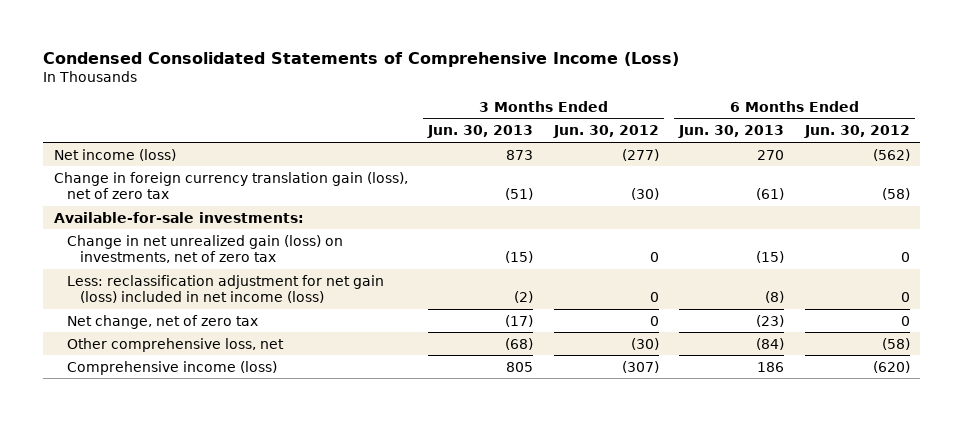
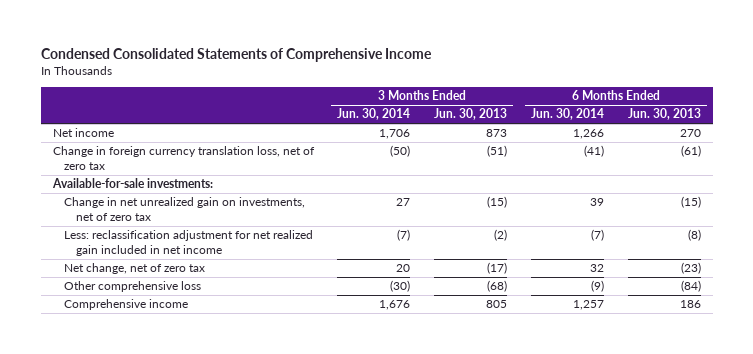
[43,52,680,68] Condensed Consolidated Statements of Comprehensive Income (Loss) -> [40,48,432,63] Condensed Consolidated Statements of Comprehensive Income
[552,125,659,139] Jun. 30, 2012 -> none
[803,125,910,139] Jun. 30, 2012 -> none
none -> [337,108,411,121] Jun. 30, 2014
none -> [531,108,605,121] Jun. 30, 2014
[53,148,176,161] Net income (loss) -> [52,128,114,138] Net income
[53,171,408,200] Change in foreign currency translation gain (loss), net of zero tax -> [52,146,315,171] Change in foreign currency translation loss, net of zero tax
[66,234,343,264] Change in net unrealized gain (loss) on investments, net of zero tax -> [64,197,306,222] Change in net unrealized gain on investments, net of zero tax
[66,274,384,304] Less: reclassification adjustment for net gain (loss) included in net income (loss) -> [64,230,314,257] Less: reclassification adjustment for net realized gain included in net income
[66,337,284,352] Other comprehensive loss, net -> [64,281,202,293] Other comprehensive loss
[66,360,277,375] Comprehensive income (loss) -> [64,299,189,311] Comprehensive income

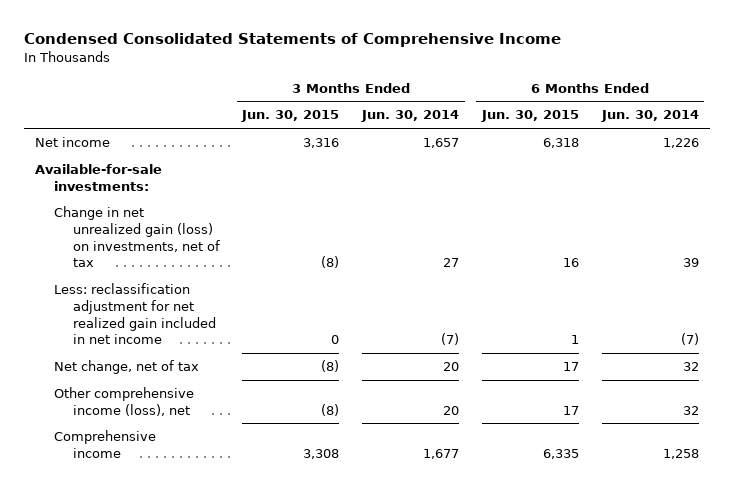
[434,108,508,121] Jun. 30, 2013 -> none
[627,108,701,121] Jun. 30, 2013 -> none
none -> [241,110,340,123] Jun. 30, 2015
none -> [481,110,580,123] Jun. 30, 2015
[52,146,315,171] Change in foreign currency translation loss, net of zero tax -> none
[379,129,411,140] 1,706 -> [423,138,460,149] 1,657
[573,129,605,140] 1,266 -> [662,138,699,149] 1,226
[64,197,306,222] Change in net unrealized gain on investments, net of zero tax -> [54,206,220,268] Change in net unrealized gain (loss) on investments, net of tax
[64,263,206,275] Net change, net of zero tax -> [54,360,200,375] Net change, net of tax
[64,281,202,293] Other comprehensive loss -> [54,387,195,416] Other comprehensive income (loss), net
[390,280,411,293] (30) -> [443,405,460,415] 20
[591,280,605,293] (9) -> [682,405,699,415] 32
[379,300,411,311] 1,676 -> [423,448,460,459] 1,677
[573,300,605,311] 1,257 -> [662,448,699,459] 1,258

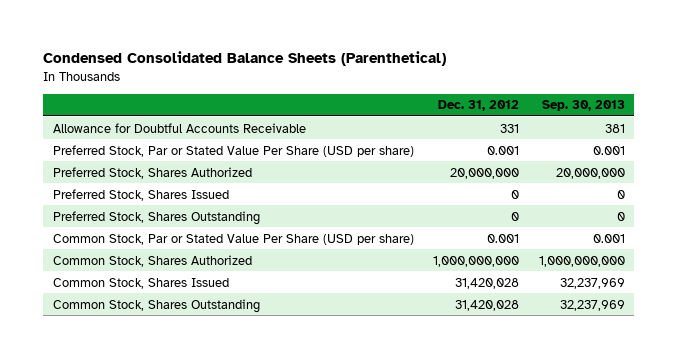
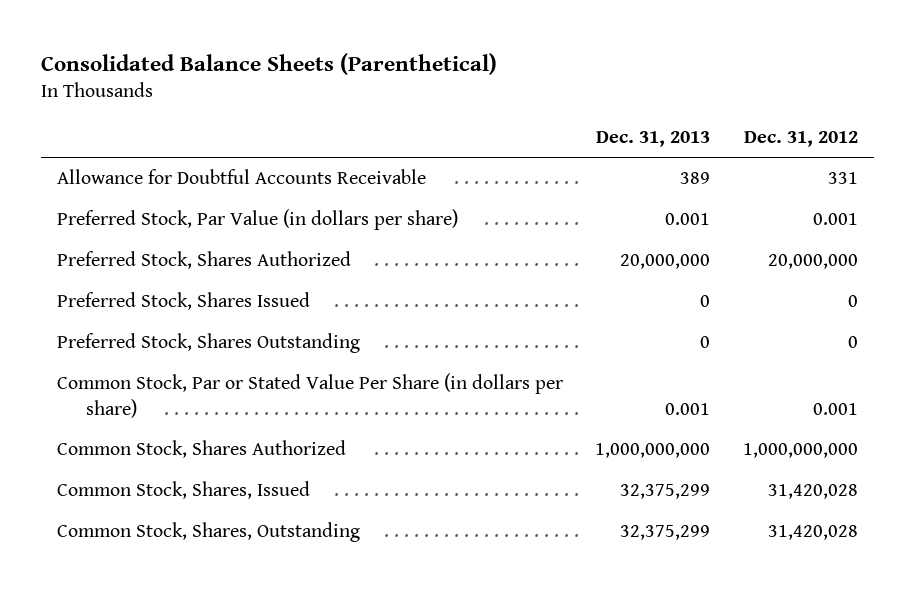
[43,51,447,67] Condensed Consolidated Balance Sheets (Parenthetical) -> [40,52,497,75] Consolidated Balance Sheets (Parenthetical)
[541,100,625,112] Sep. 30, 2013 -> none
none -> [596,130,711,147] Dec. 31, 2013
[52,144,414,157] Preferred Stock, Par or Stated Value Per Share (USD per share) -> [56,209,458,231] Preferred Stock, Par Value (in dollars per share)
[52,233,414,245] Common Stock, Par or Stated Value Per Share (USD per share) -> [56,373,563,418] Common Stock, Par or Stated Value Per Share (in dollars per share)
[52,277,229,289] Common Stock, Shares Issued -> [56,481,310,500] Common Stock, Shares, Issued
[52,298,260,313] Common Stock, Shares Outstanding -> [56,522,360,543] Common Stock, Shares, Outstanding

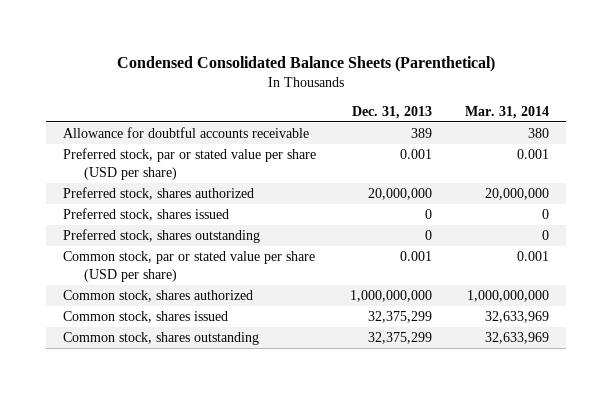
[40,52,497,75] Consolidated Balance Sheets (Parenthetical) -> [117,55,496,72] Condensed Consolidated Balance Sheets (Parenthetical)
[744,130,859,147] Dec. 31, 2012 -> none
none -> [465,105,550,119] Mar. 31, 2014
[56,169,426,185] Allowance for Doubtful Accounts Receivable -> [62,127,309,139] Allowance for doubtful accounts receivable
[56,209,458,231] Preferred Stock, Par Value (in dollars per share) -> [62,148,316,180] Preferred stock, par or stated value per share (USD per share)
[56,251,351,270] Preferred Stock, Shares Authorized -> [62,187,254,201] Preferred stock, shares authorized
[56,292,310,311] Preferred Stock, Shares Issued -> [62,208,229,222] Preferred stock, shares issued
[56,333,360,354] Preferred Stock, Shares Outstanding -> [62,229,260,244] Preferred stock, shares outstanding
[56,373,563,418] Common Stock, Par or Stated Value Per Share (in dollars per share) -> [62,251,315,282] Common stock, par or stated value per share (USD per share)
[56,440,346,459] Common Stock, Shares Authorized -> [62,290,253,303] Common stock, shares authorized
[56,481,310,500] Common Stock, Shares, Issued -> [62,311,228,324] Common stock, shares issued
[56,522,360,543] Common Stock, Shares, Outstanding -> [62,332,259,346] Common stock, shares outstanding

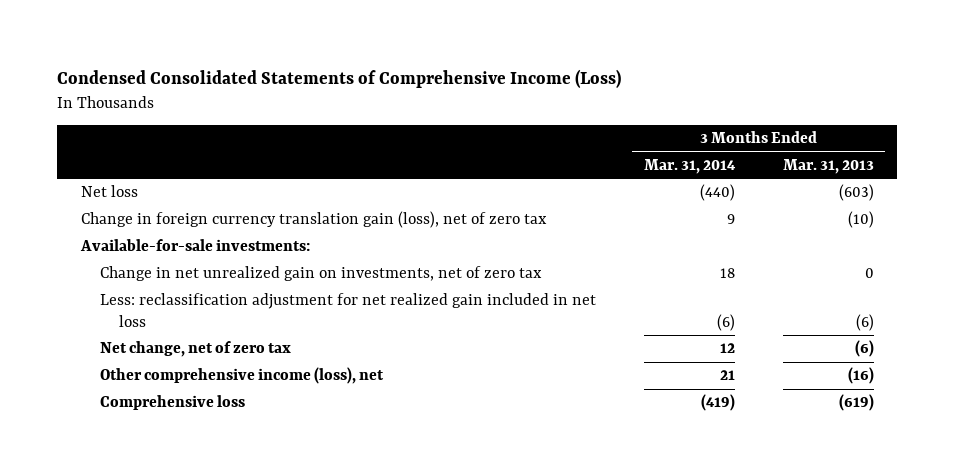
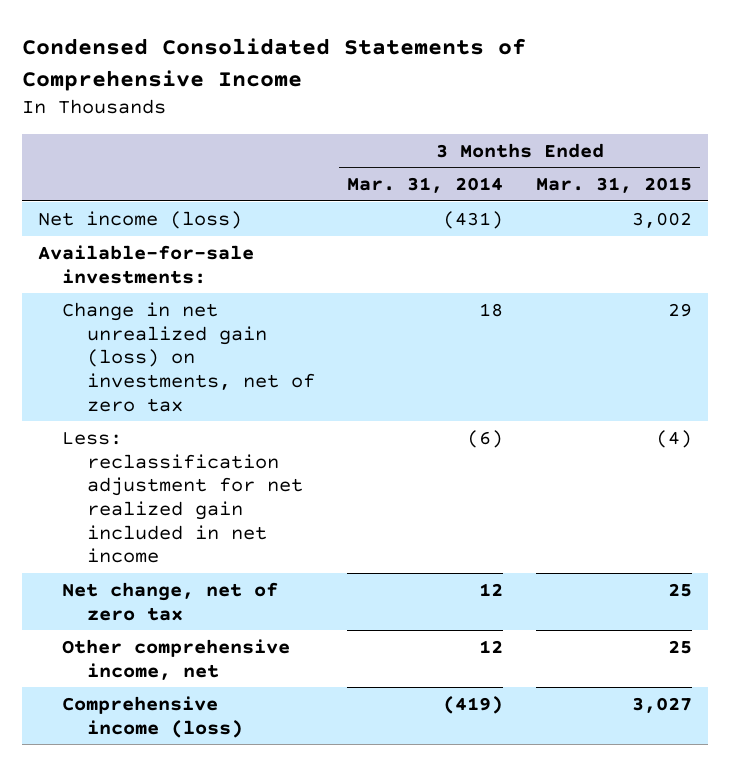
[57,69,622,89] Condensed Consolidated Statements of Comprehensive Income (Loss) -> [21,37,526,91] Condensed Consolidated Statements of Comprehensive Income
[782,158,874,174] Mar. 31, 2013 -> none
none -> [536,177,693,194] Mar. 31, 2015
[81,211,548,229] Change in foreign currency translation gain (loss), net of zero tax -> none
[81,185,139,198] Net loss -> [38,210,243,229] Net income (loss)
[699,184,735,202] (440) -> [443,210,504,229] (431)
[100,266,543,282] Change in net unrealized gain on investments, net of zero tax -> [62,301,315,412] Change in net unrealized gain (loss) on investments, net of zero tax
[100,293,597,327] Less: reclassification adjustment for net realized gain included in net loss -> [62,431,303,564] Less: reclassification adjustment for net realized gain included in net income
[100,367,385,385] Other comprehensive income (loss), net -> [62,638,291,680] Other comprehensive income, net
[719,370,735,381] 21 -> [479,639,504,653] 12
[100,395,246,411] Comprehensive loss -> [62,695,243,738] Comprehensive income (loss)

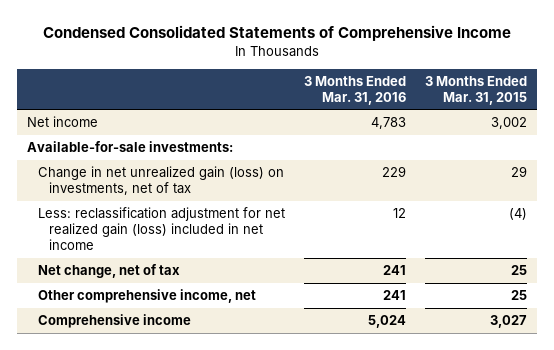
[347,177,504,194] Mar. 31, 2014 -> none
none -> [304,75,407,105] 3 Months Ended Mar. 31, 2016
[38,210,243,229] Net income (loss) -> [27,116,99,128] Net income
[62,301,315,412] Change in net unrealized gain (loss) on investments, net of zero tax -> [37,166,284,196] Change in net unrealized gain (loss) on investments, net of tax
[62,431,303,564] Less: reclassification adjustment for net realized gain included in net income -> [37,207,285,251] Less: reclassification adjustment for net realized gain (loss) included in net income
[62,581,279,621] Net change, net of zero tax -> [37,264,180,279] Net change, net of tax
[62,695,243,738] Comprehensive income (loss) -> [37,314,191,329] Comprehensive income

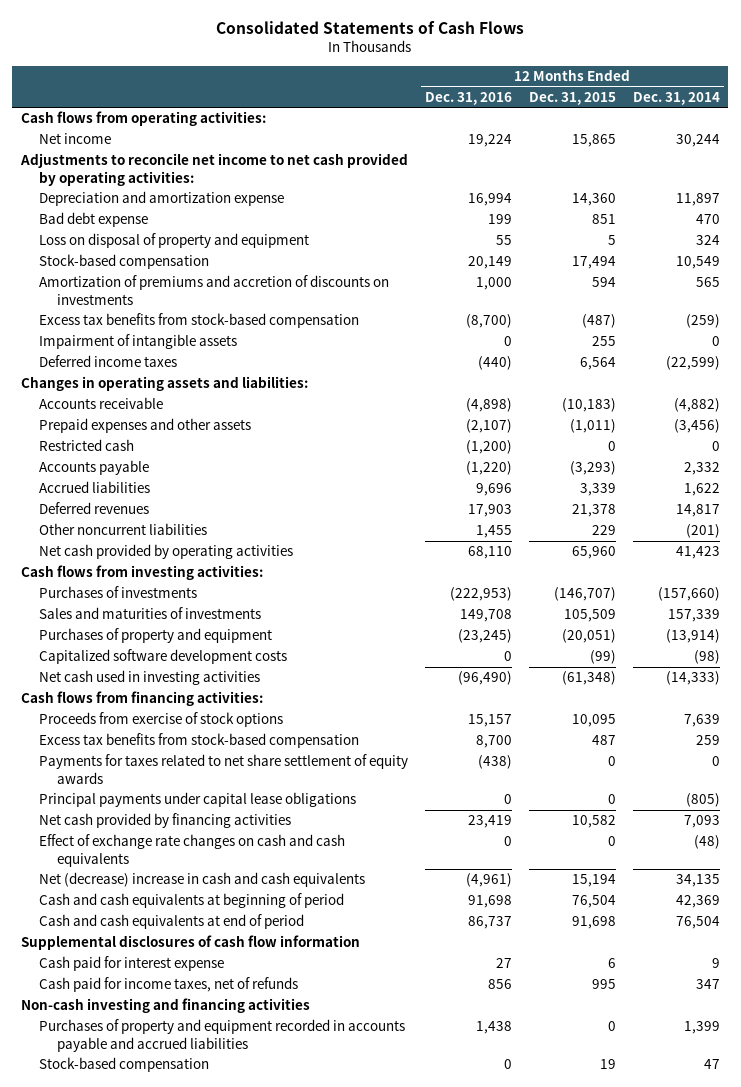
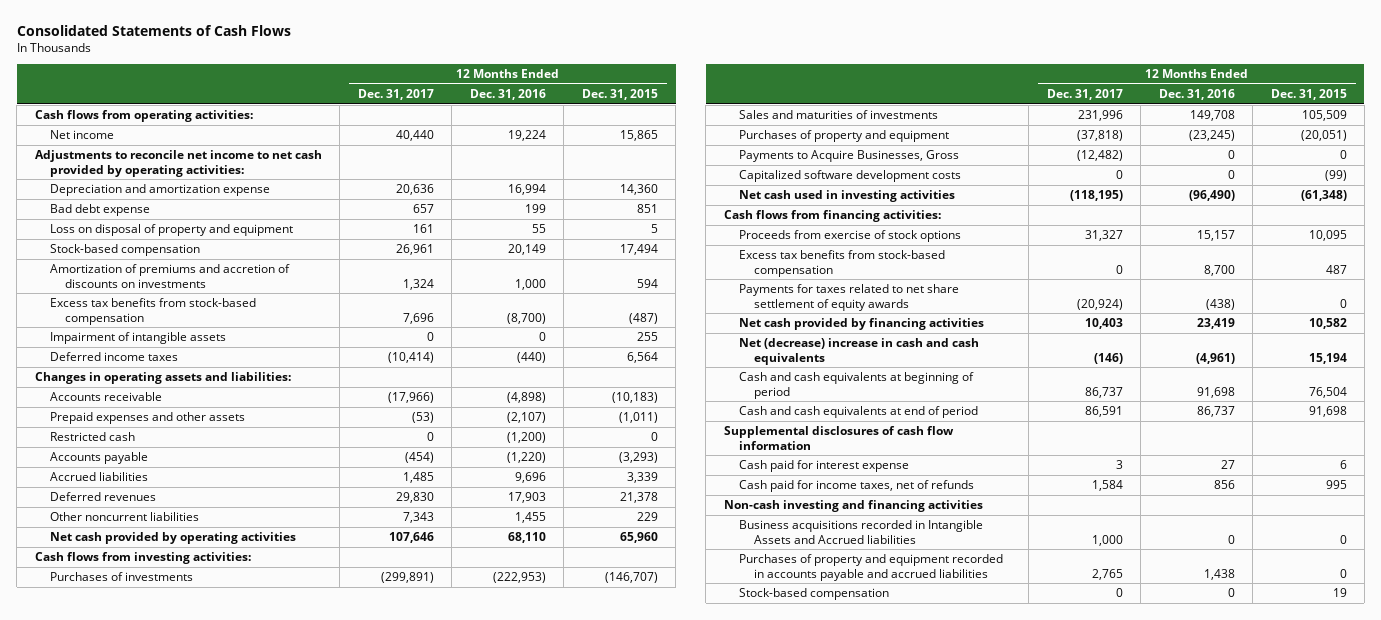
[632,92,720,106] Dec. 31, 2014 -> none
none -> [357,89,434,101] Dec. 31, 2017
none -> [738,150,959,163] Payments to Acquire Businesses, Gross
[39,792,357,808] Principal payments under capital lease obligations -> none
[39,834,346,867] Effect of exchange rate changes on cash and cash equivalents -> none
none -> [738,520,983,544] Business acquisitions recorded in Intangible Assets and Accrued liabilities

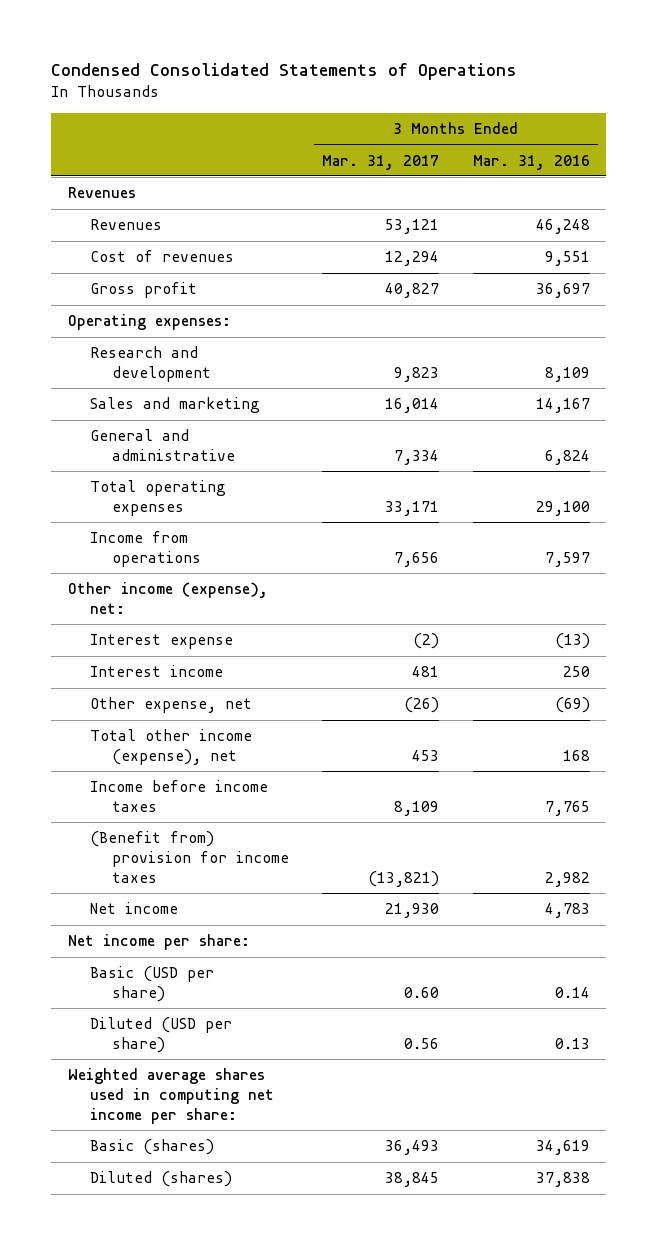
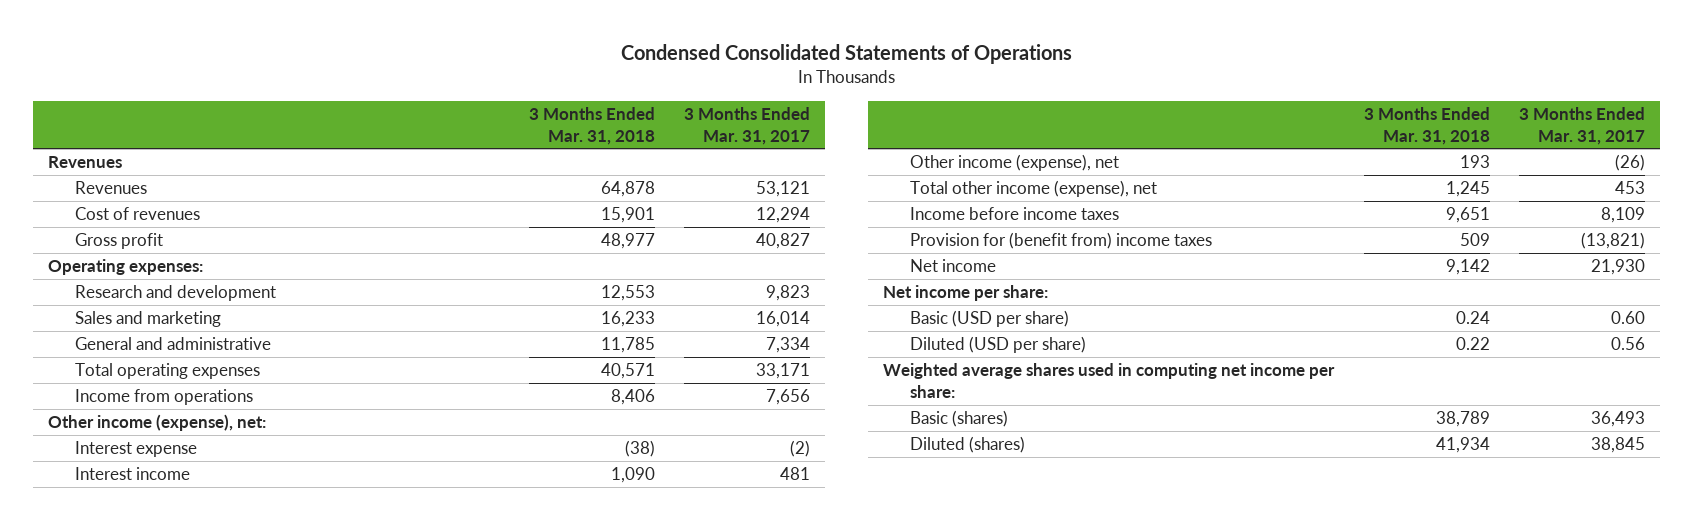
[472,154,590,170] Mar. 31, 2016 -> none
none -> [528,106,655,145] 3 Months Ended Mar. 31, 2018
[90,697,253,714] Other expense, net -> [909,154,1119,172] Other income (expense), net
[90,831,290,883] (Benefit from) provision for income taxes -> [909,232,1212,250] Provision for (benefit from) income taxes

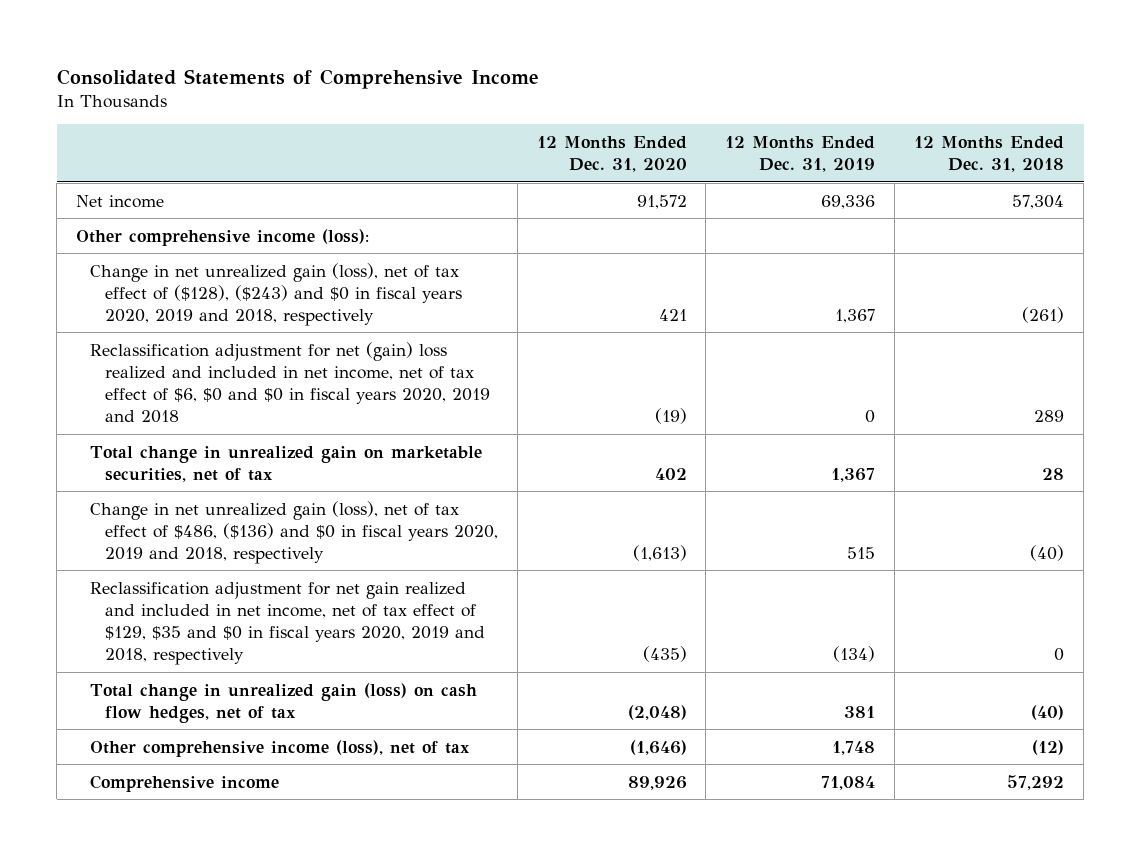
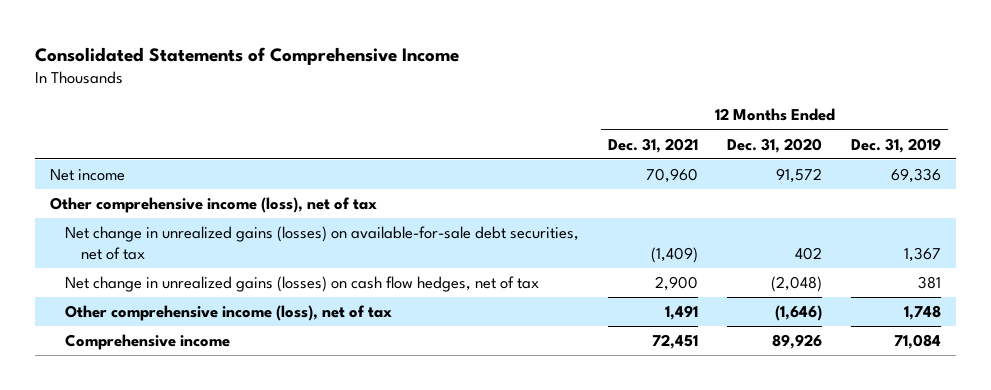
[914,135,1065,173] 12 Months Ended Dec. 31, 2018 -> none
none -> [608,137,699,153] Dec. 31, 2021
[90,262,462,326] Change in net unrealized gain (loss), net of tax effect of ($128), ($243) and $0 in fiscal years 2020, 2019 and 2018, respectively -> none
[90,341,490,423] Reclassification adjustment for net (gain) loss realized and included in net income, net of tax effect of $6, $0 and $0 in fiscal years 2020, 2019 and 2018 -> none
[90,500,498,564] Change in net unrealized gain (loss), net of tax effect of $486, ($136) and $0 in fiscal years 2020, 2019 and 2018, respectively -> none
[90,581,485,665] Reclassification adjustment for net gain realized and included in net income, net of tax effect of $129, $35 and $0 in fiscal years 2020, 2019 and 2018, respectively -> none
[76,228,370,246] Other comprehensive income (loss): -> [49,197,377,214] Other comprehensive income (loss), net of tax
[90,445,483,482] Total change in unrealized gain on marketable securities, net of tax -> [65,226,580,260] Net change in unrealized gains (losses) on available-for-sale debt securities, net of tax
[90,682,478,723] Total change in unrealized gain (loss) on cash flow hedges, net of tax -> [65,276,540,293] Net change in unrealized gains (losses) on cash flow hedges, net of tax

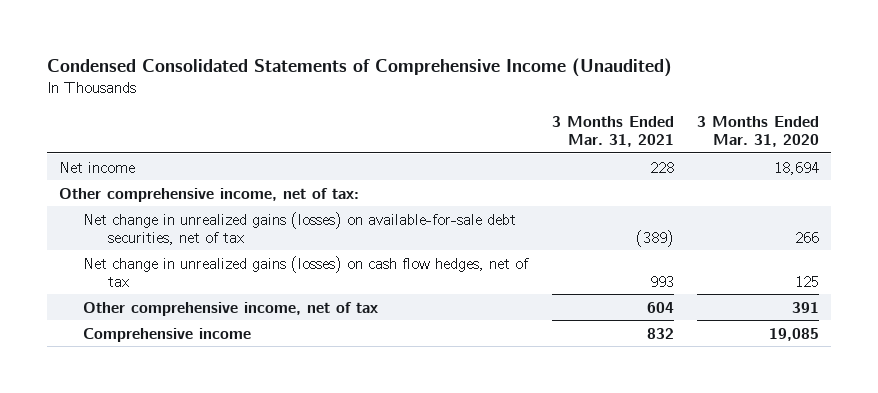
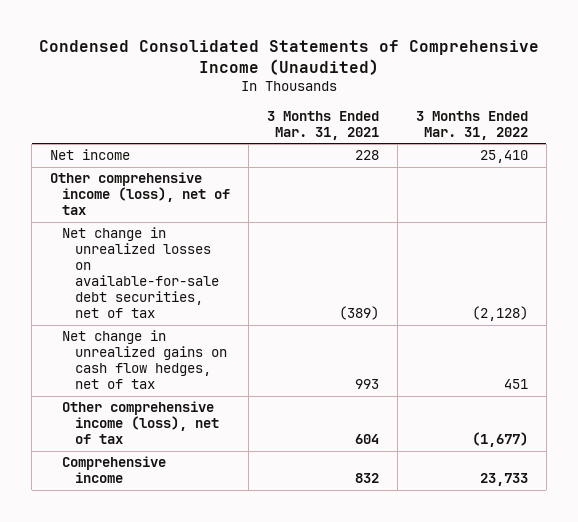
[697,116,820,148] 3 Months Ended Mar. 31, 2020 -> none
none -> [415,110,528,140] 3 Months Ended Mar. 31, 2022
[59,187,360,202] Other comprehensive income, net of tax: -> [49,172,231,216] Other comprehensive income (loss), net of tax
[83,211,517,245] Net change in unrealized gains (losses) on available-for-sale debt securities, net of tax -> [62,227,219,319] Net change in unrealized losses on available-for-sale debt securities, net of tax
[83,255,530,287] Net change in unrealized gains (losses) on cash flow hedges, net of tax -> [62,330,227,390] Net change in unrealized gains on cash flow hedges, net of tax
[83,301,379,316] Other comprehensive income, net of tax -> [62,401,219,445] Other comprehensive income (loss), net of tax

